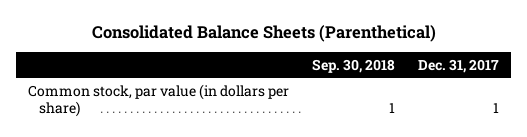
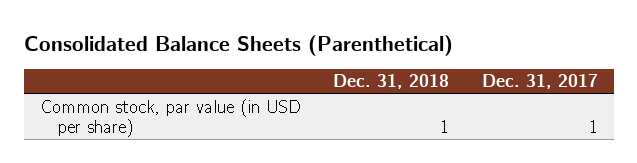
[312,58,396,73] Sep. 30, 2018 -> none
none -> [333,74,450,90] Dec. 31, 2018
[27,83,289,118] Common stock, par value (in dollars per share) -> [39,98,301,138] Common stock, par value (in USD per share)

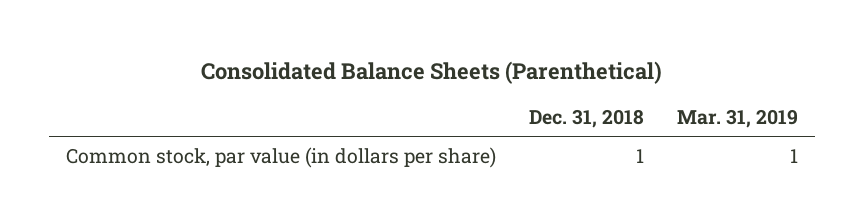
[481,74,598,90] Dec. 31, 2017 -> none
none -> [677,109,799,129] Mar. 31, 2019
[39,98,301,138] Common stock, par value (in USD per share) -> [65,146,496,168] Common stock, par value (in dollars per share)

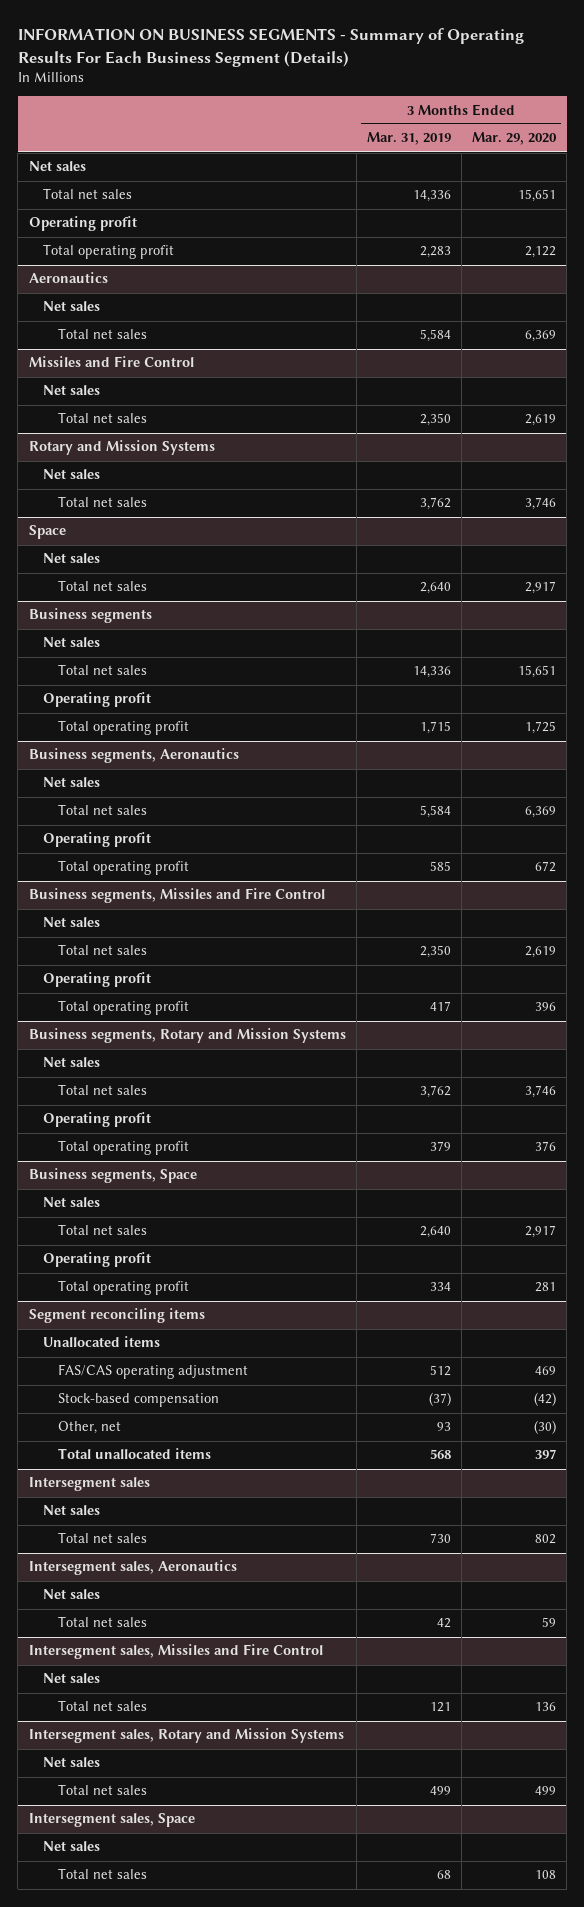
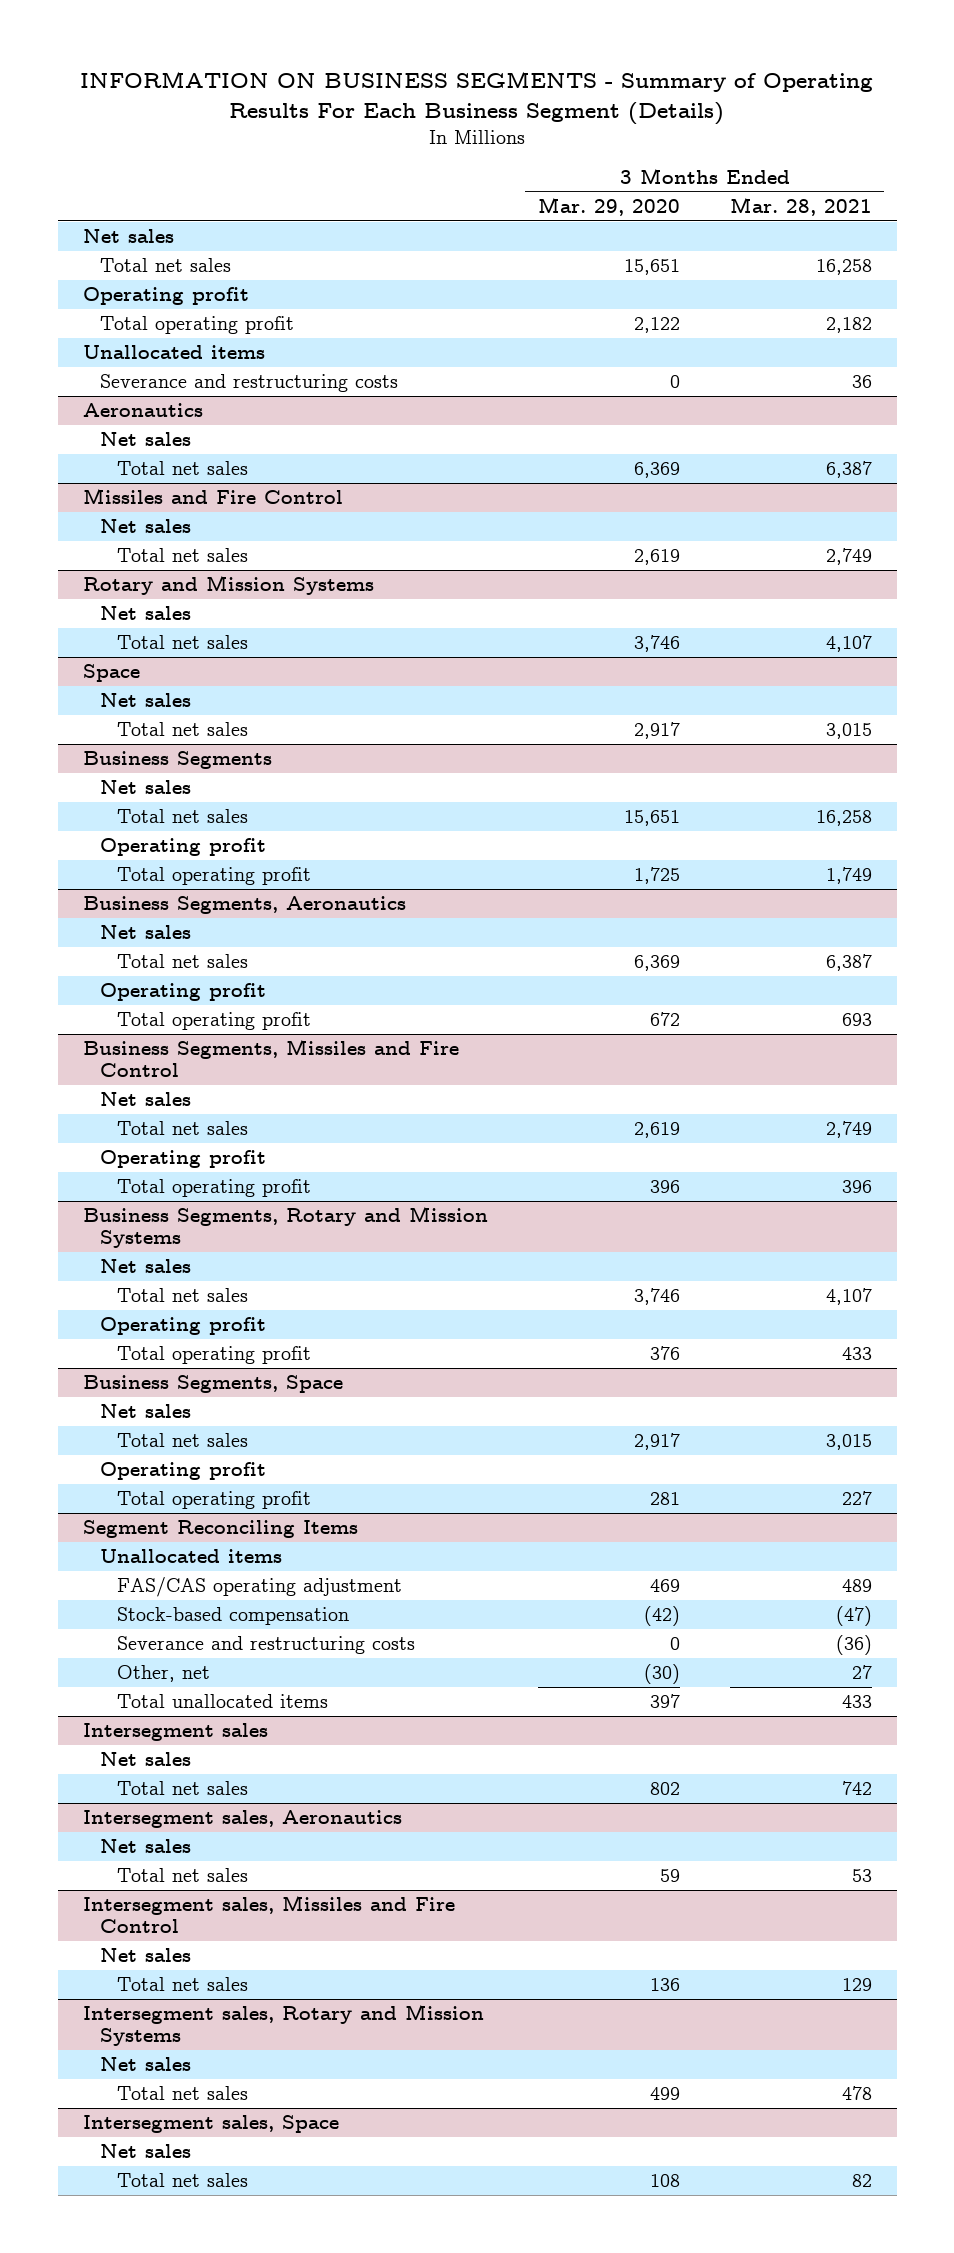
[366,132,451,146] Mar. 31, 2019 -> none
none -> [729,196,872,216] Mar. 28, 2021
none -> [82,345,265,360] Unallocated items
none -> [100,374,399,393] Severance and restructuring costs
[28,608,152,624] Business segments -> [82,751,272,770] Business Segments
[28,748,239,764] Business segments, Aeronautics -> [82,896,406,915] Business Segments, Aeronautics
[28,888,325,904] Business segments, Missiles and Fire Control -> [82,1039,459,1078] Business Segments, Missiles and Fire Control
[28,1028,346,1044] Business segments, Rotary and Mission Systems -> [82,1206,488,1249] Business Segments, Rotary and Mission Systems
[28,1168,197,1184] Business segments, Space -> [82,1375,343,1394] Business Segments, Space
[28,1308,205,1324] Segment reconciling items -> [82,1520,358,1539] Segment Reconciling Items
none -> [117,1636,416,1655] Severance and restructuring costs

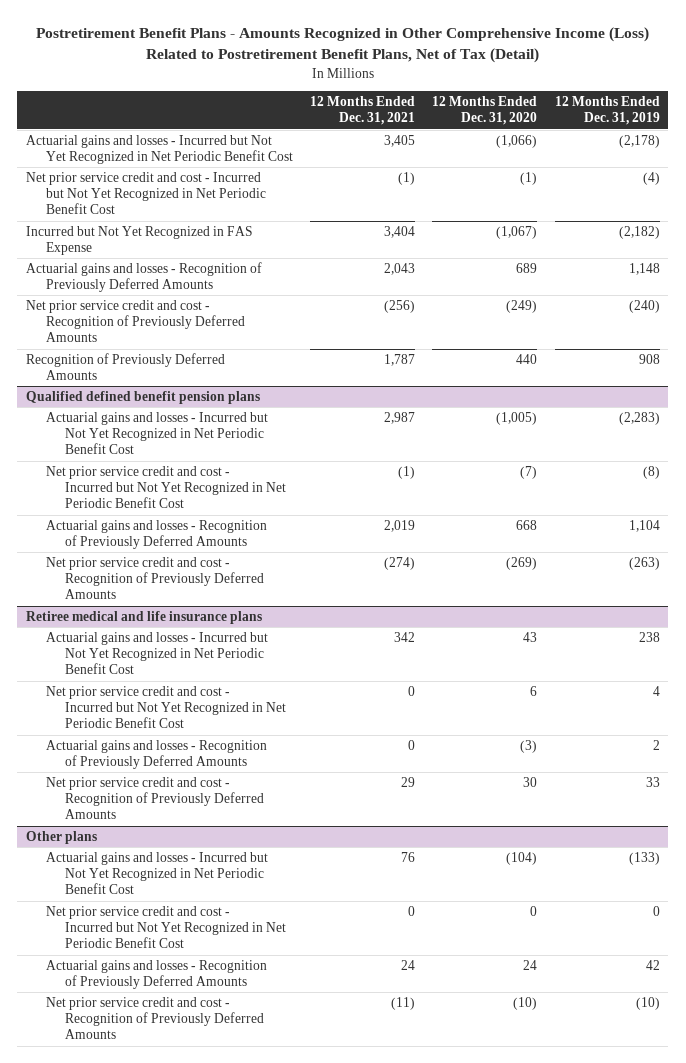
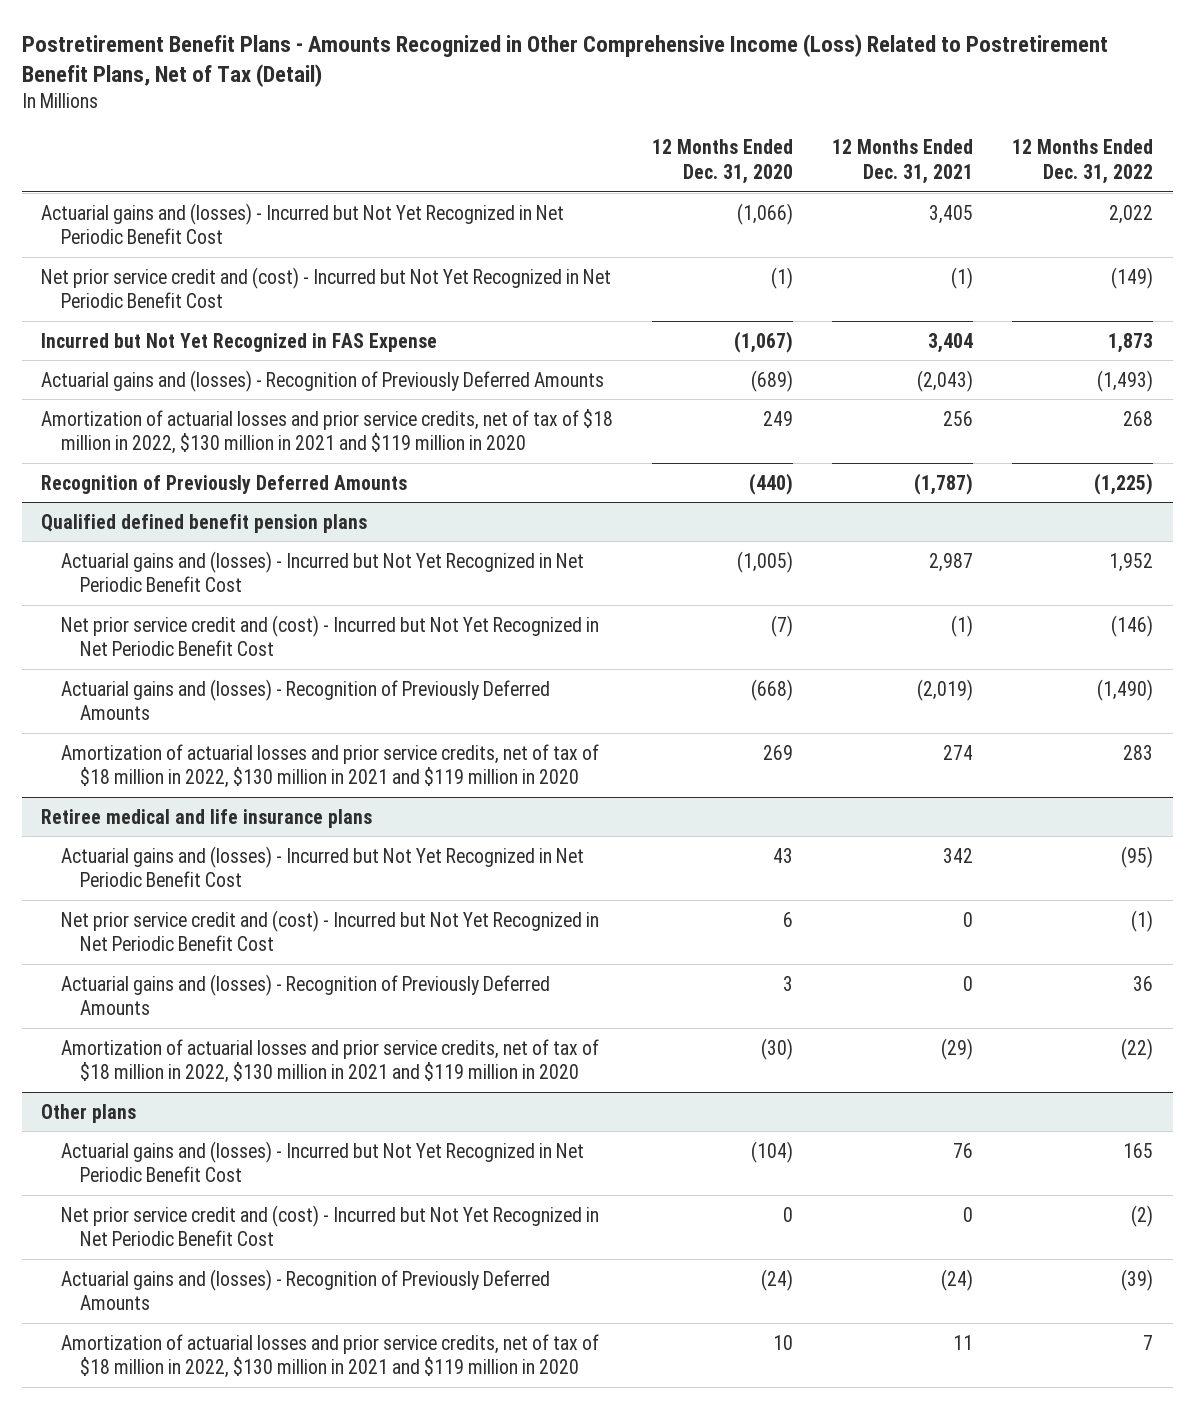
[554,96,660,126] 12 Months Ended Dec. 31, 2019 -> none
none -> [1012,138,1154,184] 12 Months Ended Dec. 31, 2022
[25,135,293,165] Actuarial gains and losses - Incurred but Not Yet Recognized in Net Periodic Benefit Cost -> [41,202,565,245] Actuarial gains and (losses) - Incurred but Not Yet Recognized in Net Periodic Benefit Cost
[25,172,266,215] Net prior service credit and cost - Incurred but Not Yet Recognized in Net Periodic Benefit Cost -> [41,266,612,309] Net prior service credit and (cost) - Incurred but Not Yet Recognized in Net Periodic Benefit Cost
[25,300,245,343] Net prior service credit and cost - Recognition of Previously Deferred Amounts -> none
[25,262,262,293] Actuarial gains and losses - Recognition of Previously Deferred Amounts -> [41,369,605,392] Actuarial gains and (losses) - Recognition of Previously Deferred Amounts
[383,263,415,276] 2,043 -> [917,369,974,392] (2,043)
[516,263,538,274] 689 -> [751,369,794,392] (689)
none -> [41,408,614,455] Amortization of actuarial losses and prior service credits, net of tax of $18 million in 2022, $130 million in 2021 and $119 million in 2020
[383,354,415,367] 1,787 -> [914,472,974,495] (1,787)
[516,354,538,365] 440 -> [749,472,794,495] (440)
[45,557,265,600] Net prior service credit and cost - Recognition of Previously Deferred Amounts -> none
[45,412,268,455] Actuarial gains and losses - Incurred but Not Yet Recognized in Net Periodic Benefit Cost -> [60,550,584,593] Actuarial gains and (losses) - Incurred but Not Yet Recognized in Net Periodic Benefit Cost
[45,466,287,509] Net prior service credit and cost - Incurred but Not Yet Recognized in Net Periodic Benefit Cost -> [60,614,599,657] Net prior service credit and (cost) - Incurred but Not Yet Recognized in Net Periodic Benefit Cost
[45,520,267,550] Actuarial gains and losses - Recognition of Previously Deferred Amounts -> [60,678,550,721] Actuarial gains and (losses) - Recognition of Previously Deferred Amounts
[383,520,415,533] 2,019 -> [917,678,974,701] (2,019)
[516,520,538,531] 668 -> [751,678,794,701] (668)
none -> [60,743,599,789] Amortization of actuarial losses and prior service credits, net of tax of $18 million in 2022, $130 million in 2021 and $119 million in 2020
[45,777,265,820] Net prior service credit and cost - Recognition of Previously Deferred Amounts -> none
[45,632,268,675] Actuarial gains and losses - Incurred but Not Yet Recognized in Net Periodic Benefit Cost -> [60,845,584,888] Actuarial gains and (losses) - Incurred but Not Yet Recognized in Net Periodic Benefit Cost
[45,686,287,729] Net prior service credit and cost - Incurred but Not Yet Recognized in Net Periodic Benefit Cost -> [60,909,599,952] Net prior service credit and (cost) - Incurred but Not Yet Recognized in Net Periodic Benefit Cost
[45,740,267,770] Actuarial gains and losses - Recognition of Previously Deferred Amounts -> [60,973,550,1016] Actuarial gains and (losses) - Recognition of Previously Deferred Amounts
[520,740,538,754] (3) -> [783,975,794,991] 3
none -> [60,1038,599,1084] Amortization of actuarial losses and prior service credits, net of tax of $18 million in 2022, $130 million in 2021 and $119 million in 2020
[45,997,265,1040] Net prior service credit and cost - Recognition of Previously Deferred Amounts -> none
[45,852,268,895] Actuarial gains and losses - Incurred but Not Yet Recognized in Net Periodic Benefit Cost -> [60,1140,584,1183] Actuarial gains and (losses) - Incurred but Not Yet Recognized in Net Periodic Benefit Cost
[45,906,287,949] Net prior service credit and cost - Incurred but Not Yet Recognized in Net Periodic Benefit Cost -> [60,1204,599,1247] Net prior service credit and (cost) - Incurred but Not Yet Recognized in Net Periodic Benefit Cost
[45,960,267,990] Actuarial gains and losses - Recognition of Previously Deferred Amounts -> [60,1268,550,1311] Actuarial gains and (losses) - Recognition of Previously Deferred Amounts
[400,960,415,971] 24 -> [941,1268,974,1291] (24)
[523,960,538,971] 24 -> [761,1268,794,1291] (24)
none -> [60,1333,599,1379] Amortization of actuarial losses and prior service credits, net of tax of $18 million in 2022, $130 million in 2021 and $119 million in 2020

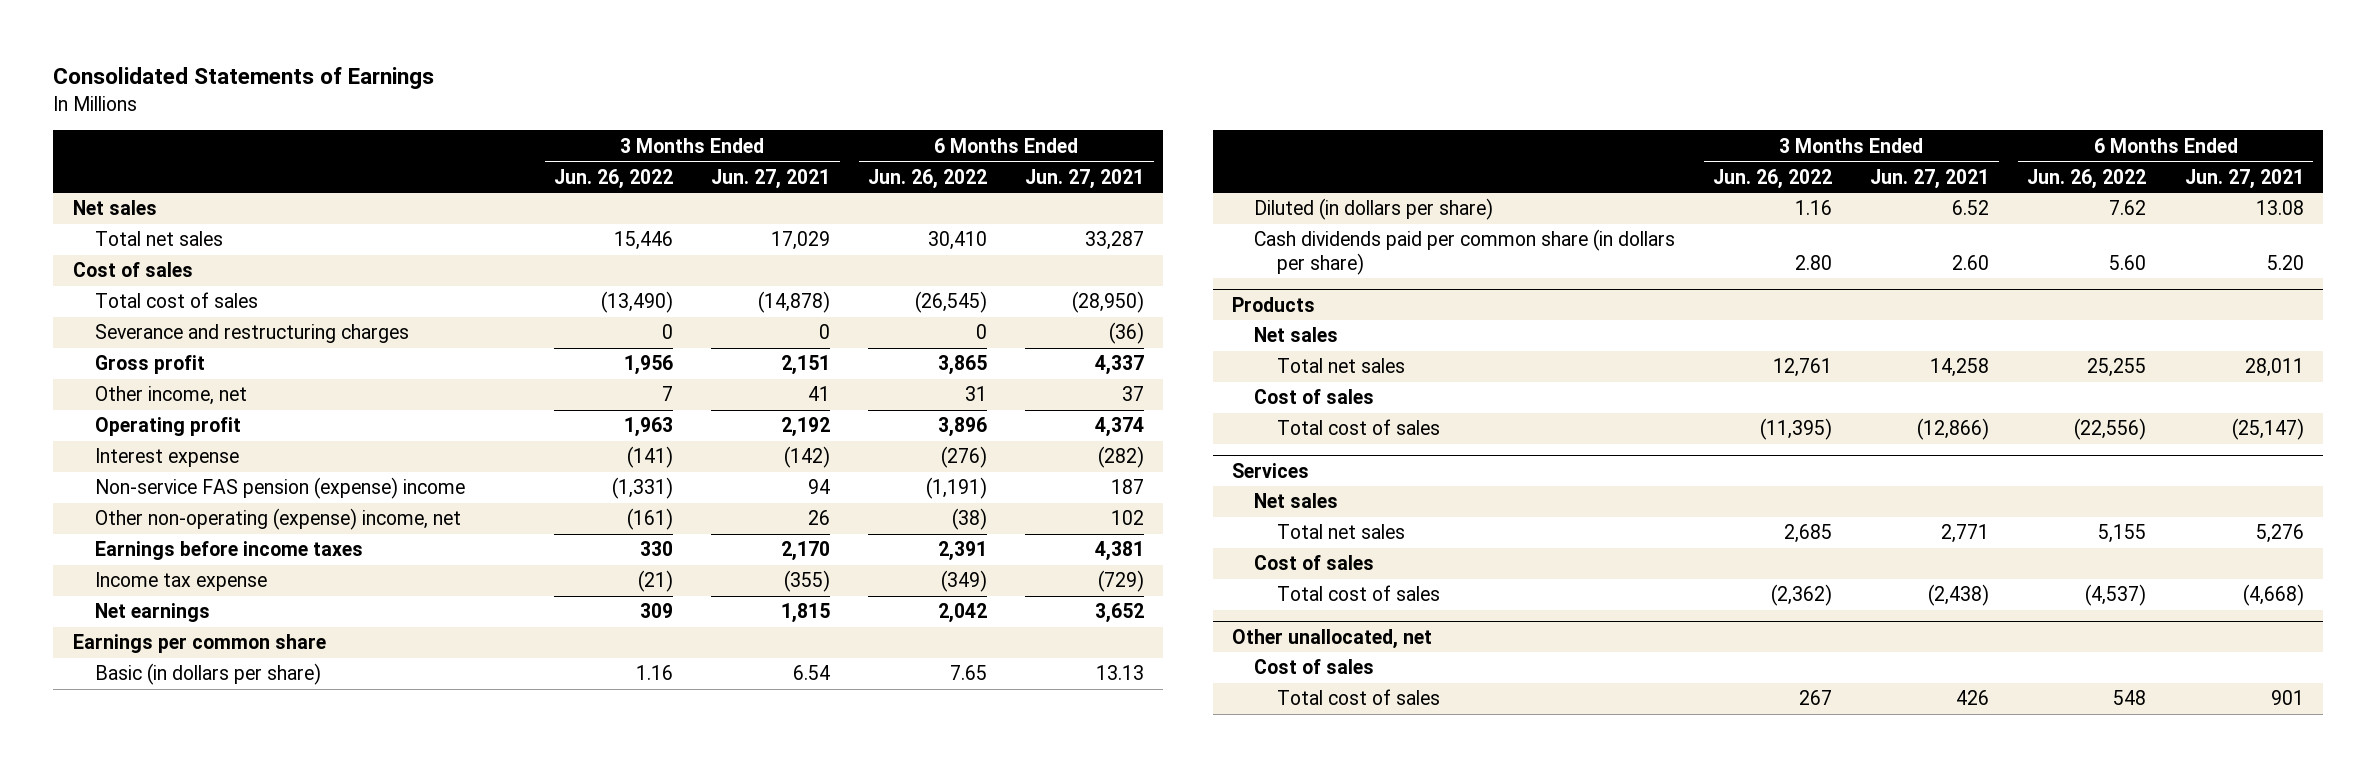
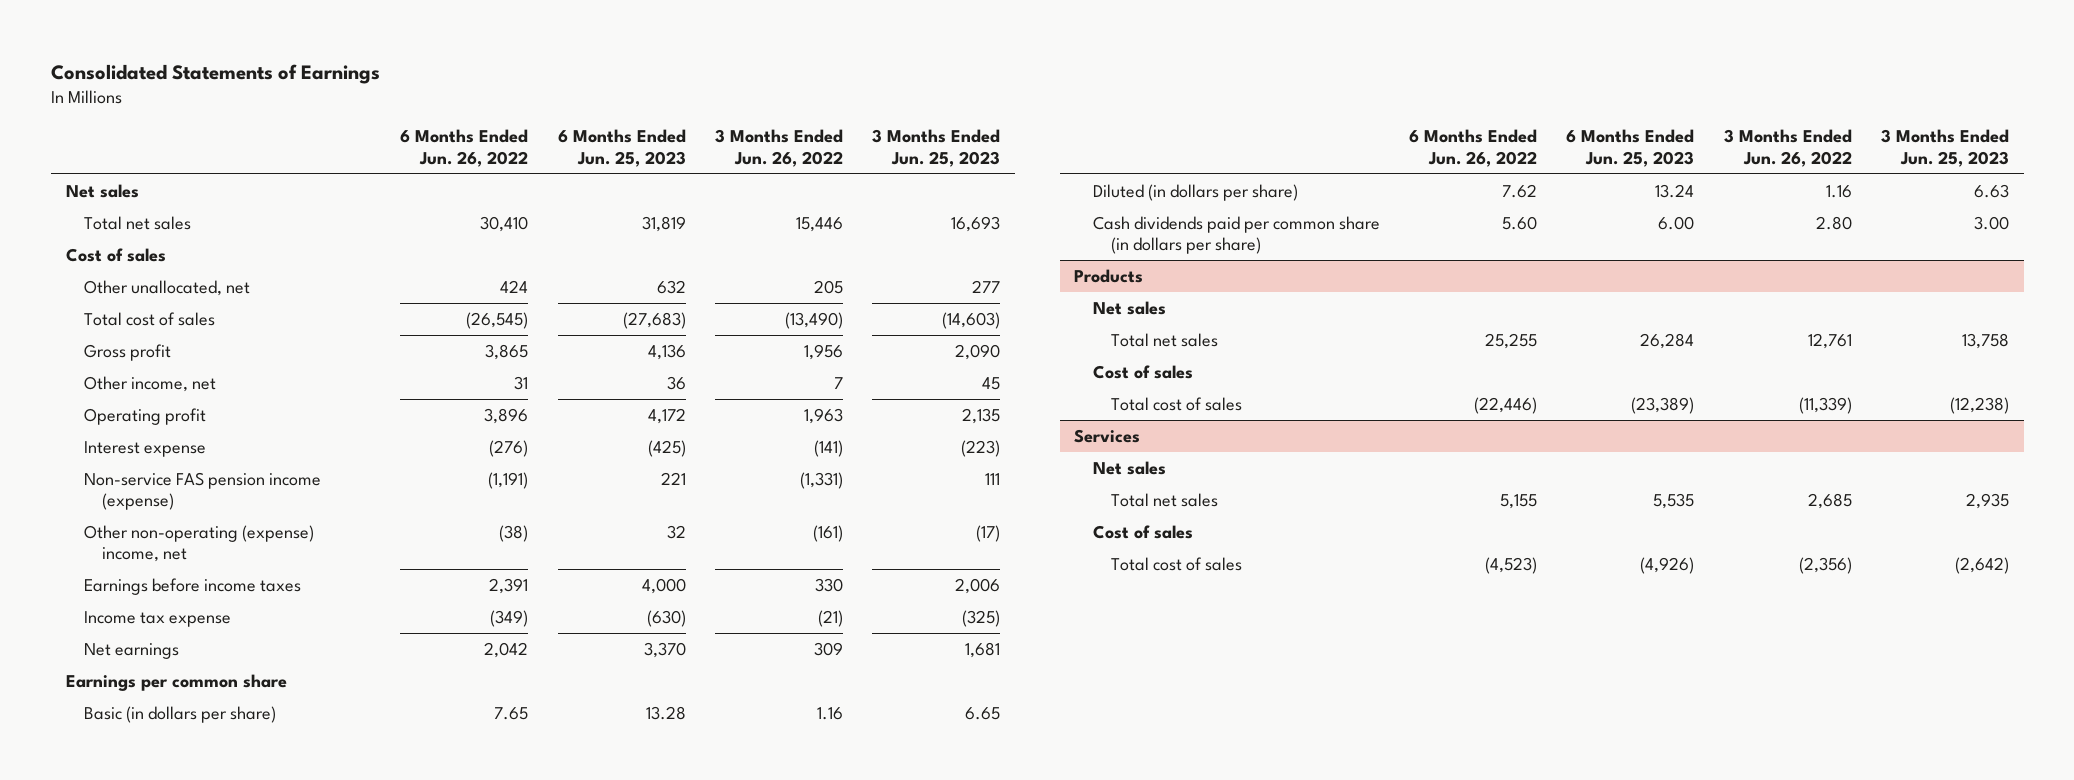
[711,168,831,189] Jun. 27, 2021 -> none
[1025,168,1145,189] Jun. 27, 2021 -> none
none -> [557,129,686,167] 6 Months Ended Jun. 25, 2023
none -> [872,129,1001,167] 3 Months Ended Jun. 25, 2023
none -> [83,279,250,296] Other unallocated, net
[94,324,409,344] Severance and restructuring charges -> none
[94,477,465,500] Non-service FAS pension (expense) income -> [83,471,321,511] Non-service FAS pension income (expense)
[1760,418,1833,441] (11,395) -> [1798,396,1852,414] (11,339)
[2074,418,2147,441] (22,556) -> [1473,396,1537,414] (22,446)
[1231,628,1432,649] Other unallocated, net -> none
[1254,659,1375,675] Cost of sales -> none
[1276,689,1440,706] Total cost of sales -> none
[1771,584,1833,607] (2,362) -> [1798,556,1852,574] (2,356)
[2085,584,2147,607] (4,537) -> [1484,556,1537,574] (4,523)

